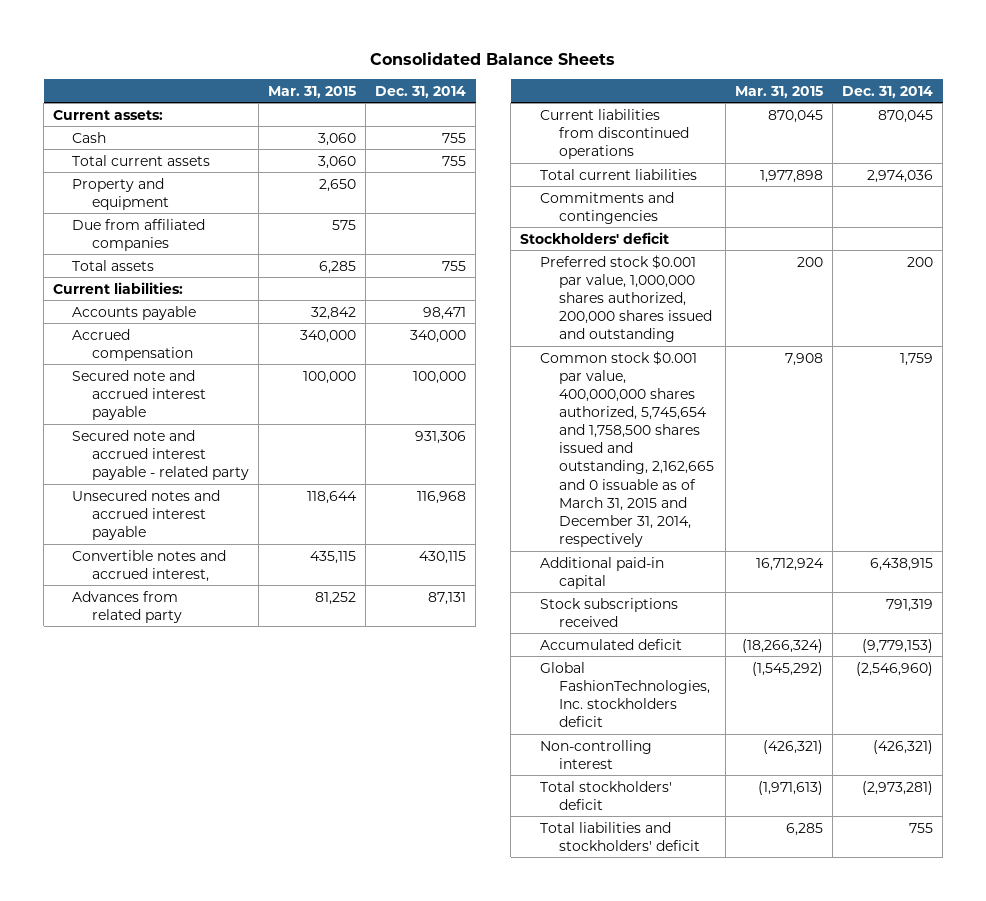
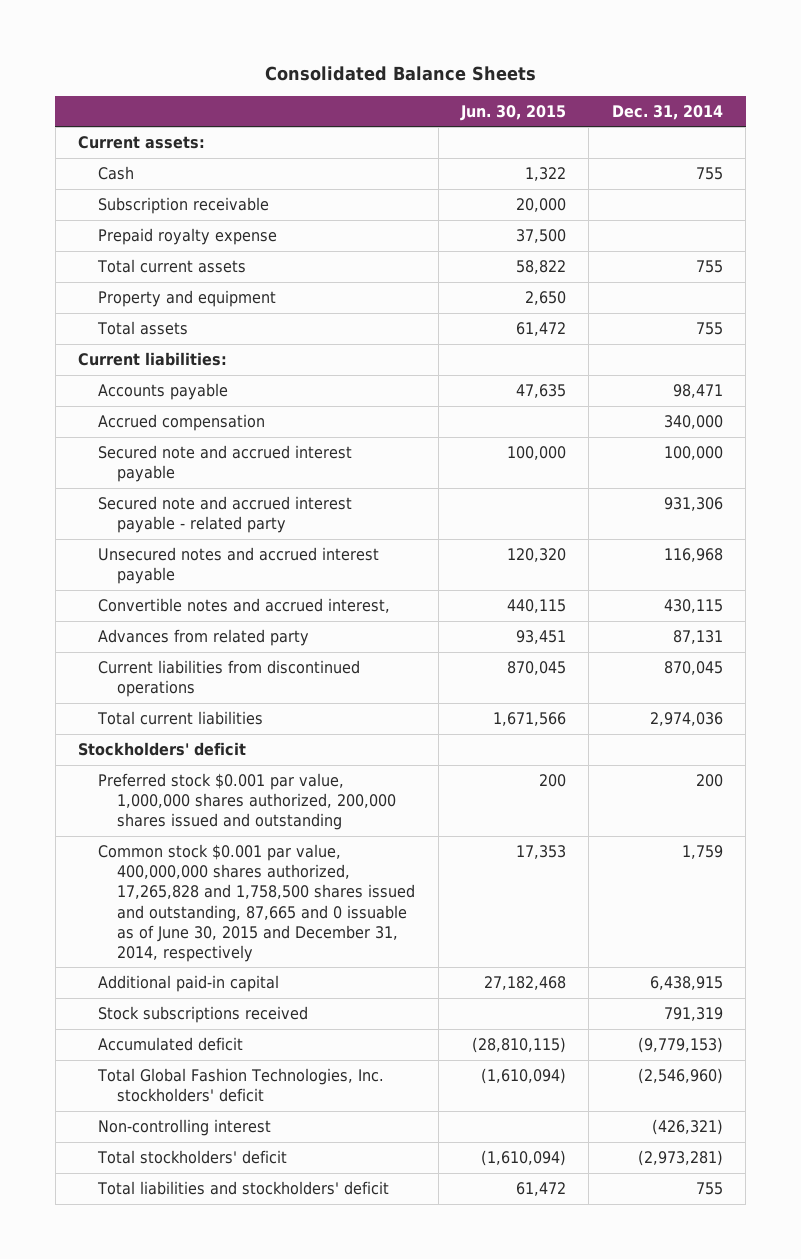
[267,85,356,98] Mar. 31, 2015 -> none
none -> [459,104,566,121] Jun. 30, 2015
none -> [97,197,269,215] Subscription receivable
none -> [97,228,277,246] Prepaid royalty expense
[72,218,206,251] Due from affiliated companies -> none
[539,191,674,224] Commitments and contingencies -> none
[539,350,714,548] Common stock $0.001 par value, 400,000,000 shares authorized, 5,745,654 and 1,758,500 shares issued and outstanding, 2,162,665 and 0 issuable as of March 31, 2015 and December 31, 2014, respectively -> [97,844,416,962] Common stock $0.001 par value, 400,000,000 shares authorized, 17,265,828 and 1,758,500 shares issued and outstanding, 87,665 and 0 issuable as of June 30, 2015 and December 31, 2014, respectively
[539,661,710,727] Global FashionTechnologies, Inc. stockholders deficit -> [96,1068,384,1103] Total Global Fashion Technologies, Inc. stockholders' deficit

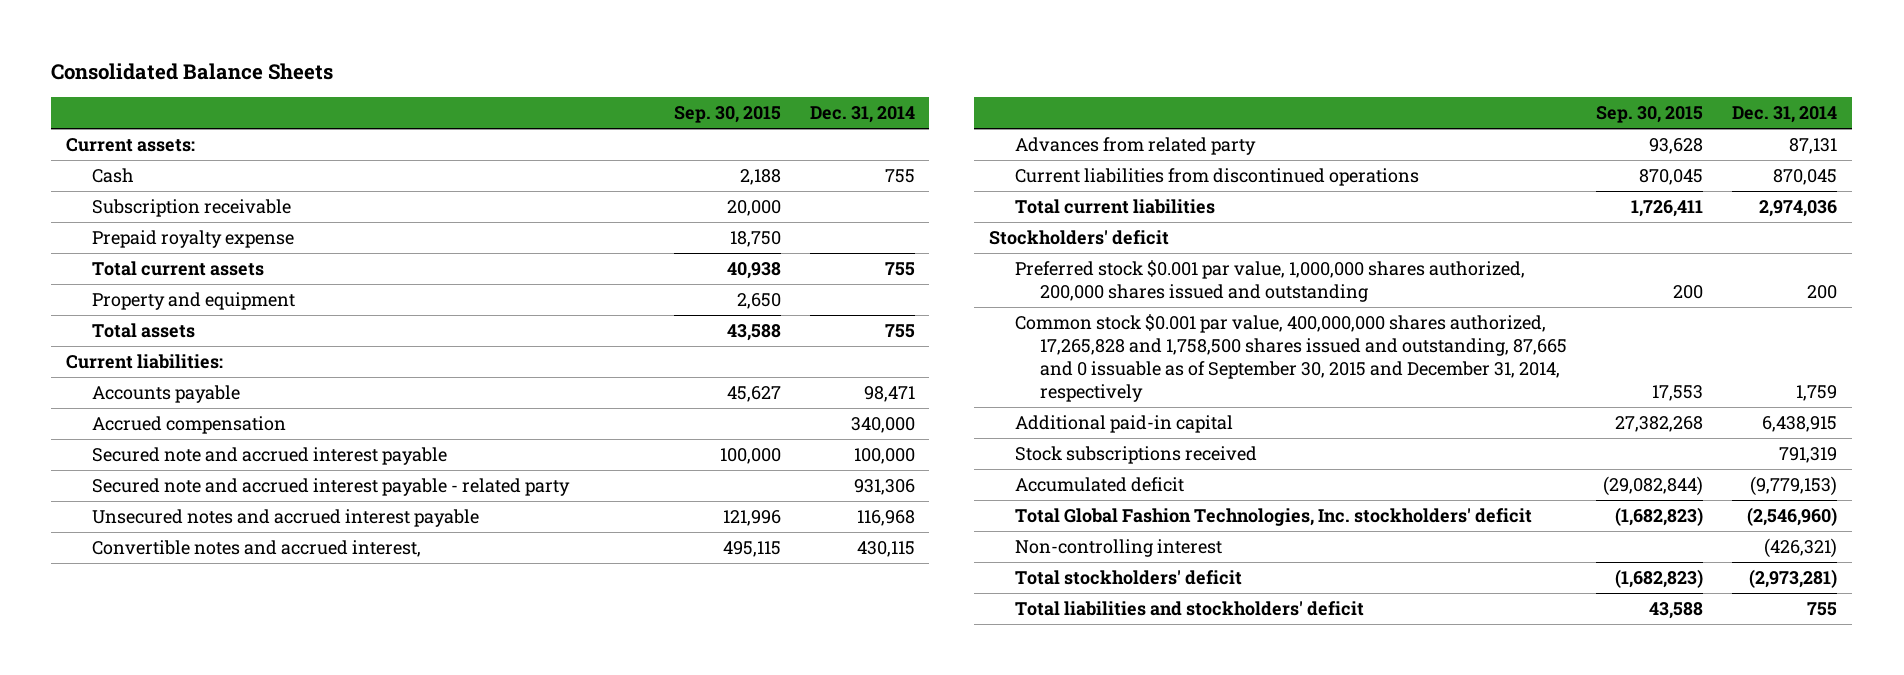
[459,104,566,121] Jun. 30, 2015 -> none
none -> [673,106,781,124] Sep. 30, 2015
[97,844,416,962] Common stock $0.001 par value, 400,000,000 shares authorized, 17,265,828 and 1,758,500 shares issued and outstanding, 87,665 and 0 issuable as of June 30, 2015 and December 31, 2014, respectively -> [1014,313,1568,402] Common stock $0.001 par value, 400,000,000 shares authorized, 17,265,828 and 1,758,500 shares issued and outstanding, 87,665 and 0 issuable as of September 30, 2015 and December 31, 2014, respectively

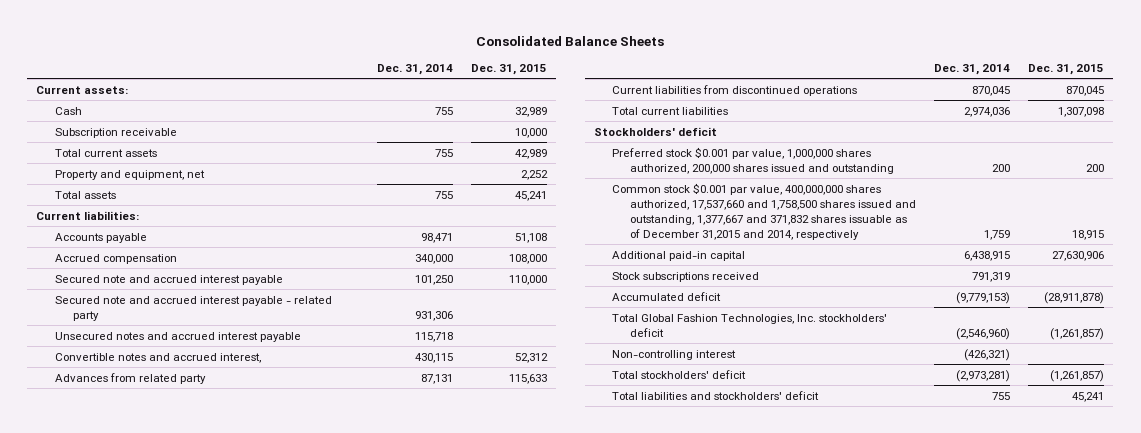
[673,106,781,124] Sep. 30, 2015 -> none
none -> [470,63,547,75] Dec. 31, 2015
[91,229,294,248] Prepaid royalty expense -> none
[91,291,295,310] Property and equipment -> [54,169,205,180] Property and equipment, net
[853,447,915,464] 100,000 -> [414,274,453,285] 101,250
[856,509,915,526] 116,968 -> [414,331,453,342] 115,718
[1014,313,1568,402] Common stock $0.001 par value, 400,000,000 shares authorized, 17,265,828 and 1,758,500 shares issued and outstanding, 87,665 and 0 issuable as of September 30, 2015 and December 31, 2014, respectively -> [612,182,917,240] Common stock $0.001 par value, 400,000,000 shares authorized, 17,537,660 and 1,758,500 shares issued and outstanding, 1,377,667 and 371,832 shares issuable as of December 31,2015 and 2014, respectively

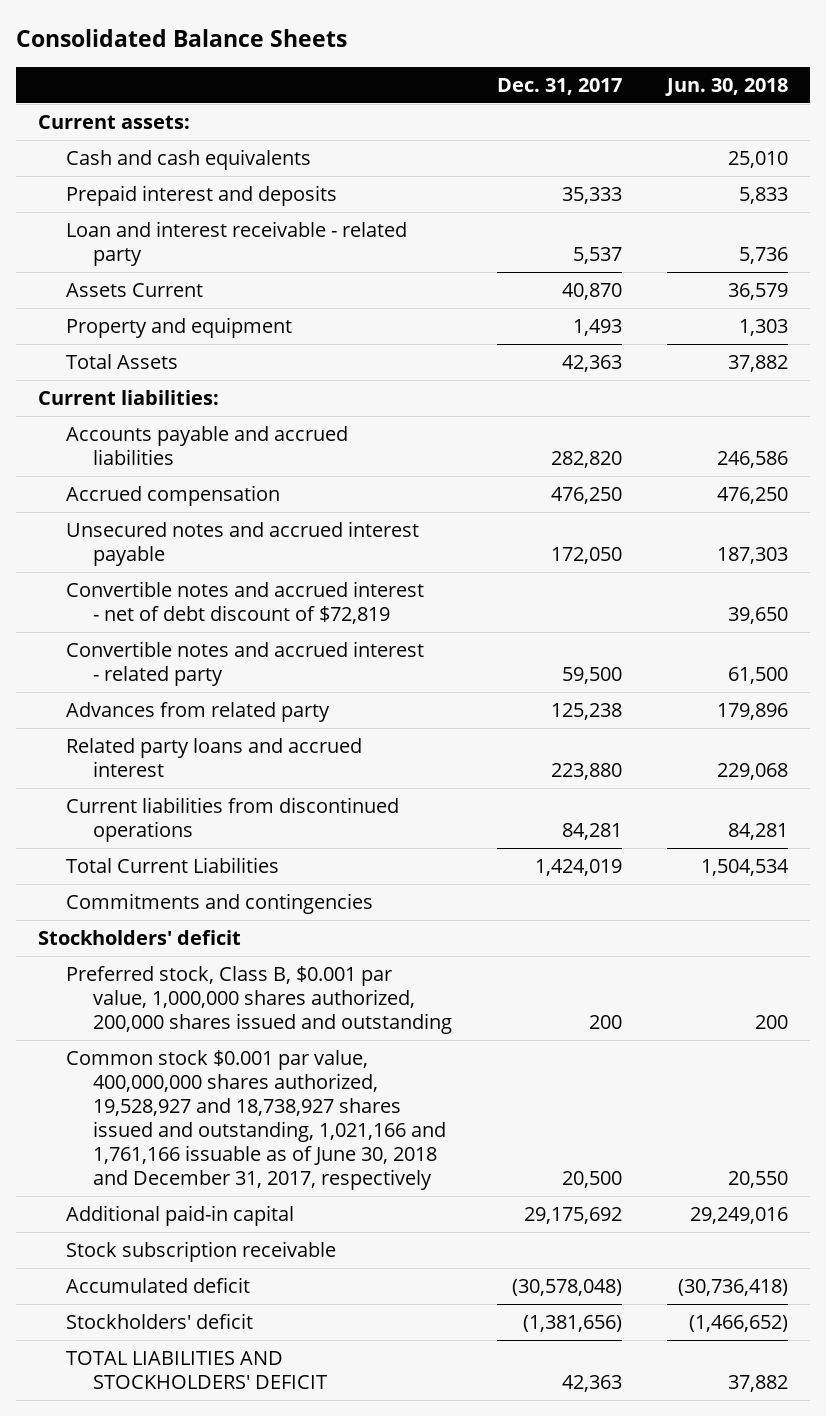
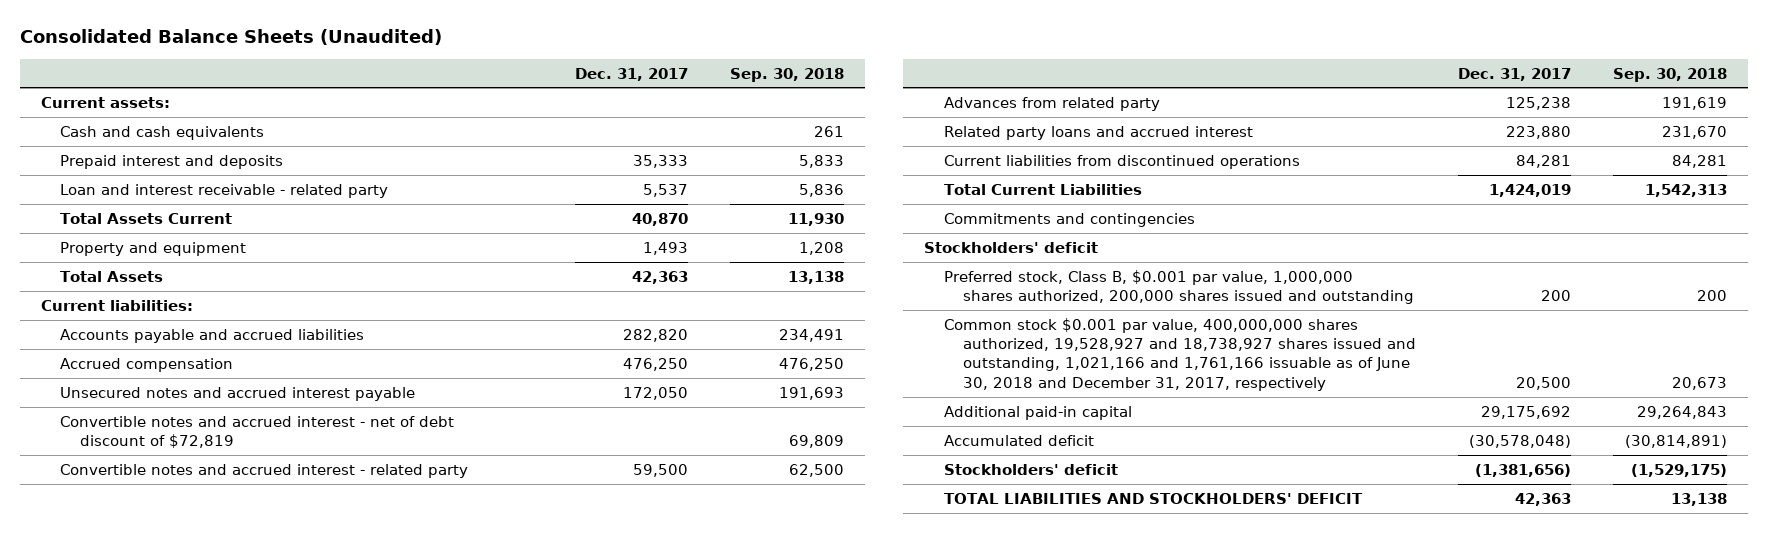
[16,28,348,47] Consolidated Balance Sheets -> [19,29,442,46] Consolidated Balance Sheets (Unaudited)
[664,77,788,96] Jun. 30, 2018 -> none
none -> [729,67,844,82] Sep. 30, 2018
[65,282,203,297] Assets Current -> [60,212,233,224] Total Assets Current
[65,1240,336,1262] Stock subscription receivable -> none

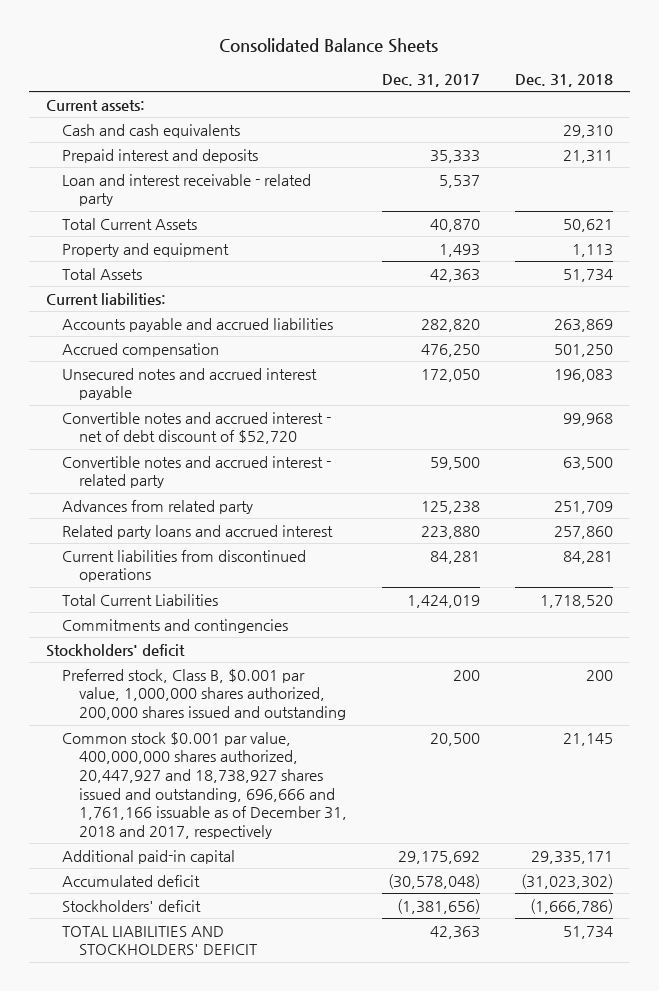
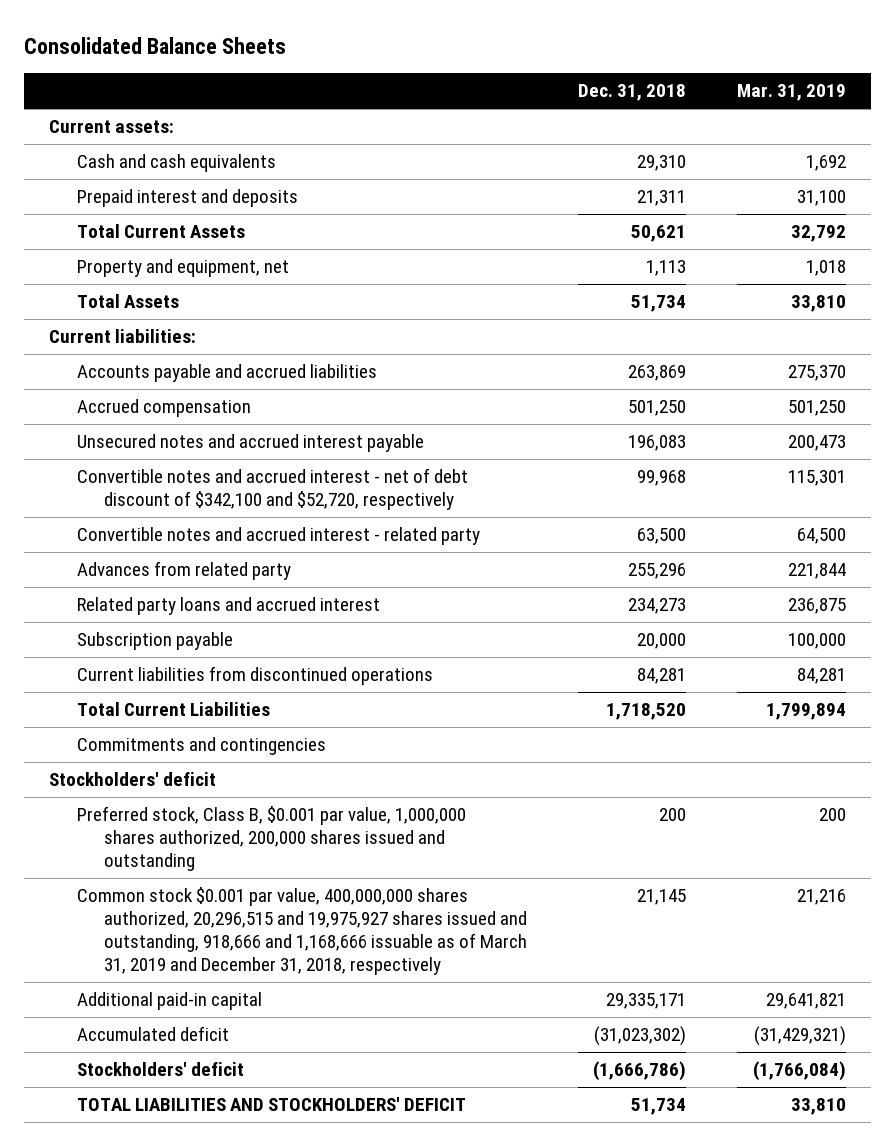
[381,73,480,87] Dec. 31, 2017 -> none
none -> [736,84,846,102] Mar. 31, 2019
[62,173,312,207] Loan and interest receivable - related party -> none
[62,242,230,257] Property and equipment -> [76,259,289,278] Property and equipment, net
[62,411,332,445] Convertible notes and accrued interest - net of debt discount of $52,720 -> [76,468,468,511] Convertible notes and accrued interest - net of debt discount of $342,100 and $52,720, respectively
[553,500,613,514] 251,709 -> [627,563,686,580] 255,296
[553,525,613,539] 257,860 -> [627,598,686,615] 234,273
none -> [76,632,233,651] Subscription payable
[62,731,347,839] Common stock $0.001 par value, 400,000,000 shares authorized, 20,447,927 and 18,738,927 shares issued and outstanding, 696,666 and 1,761,166 issuable as of December 31, 2018 and 2017, respectively -> [76,887,527,976] Common stock $0.001 par value, 400,000,000 shares authorized, 20,296,515 and 19,975,927 shares issued and outstanding, 918,666 and 1,168,666 issuable as of March 31, 2019 and December 31, 2018, respectively

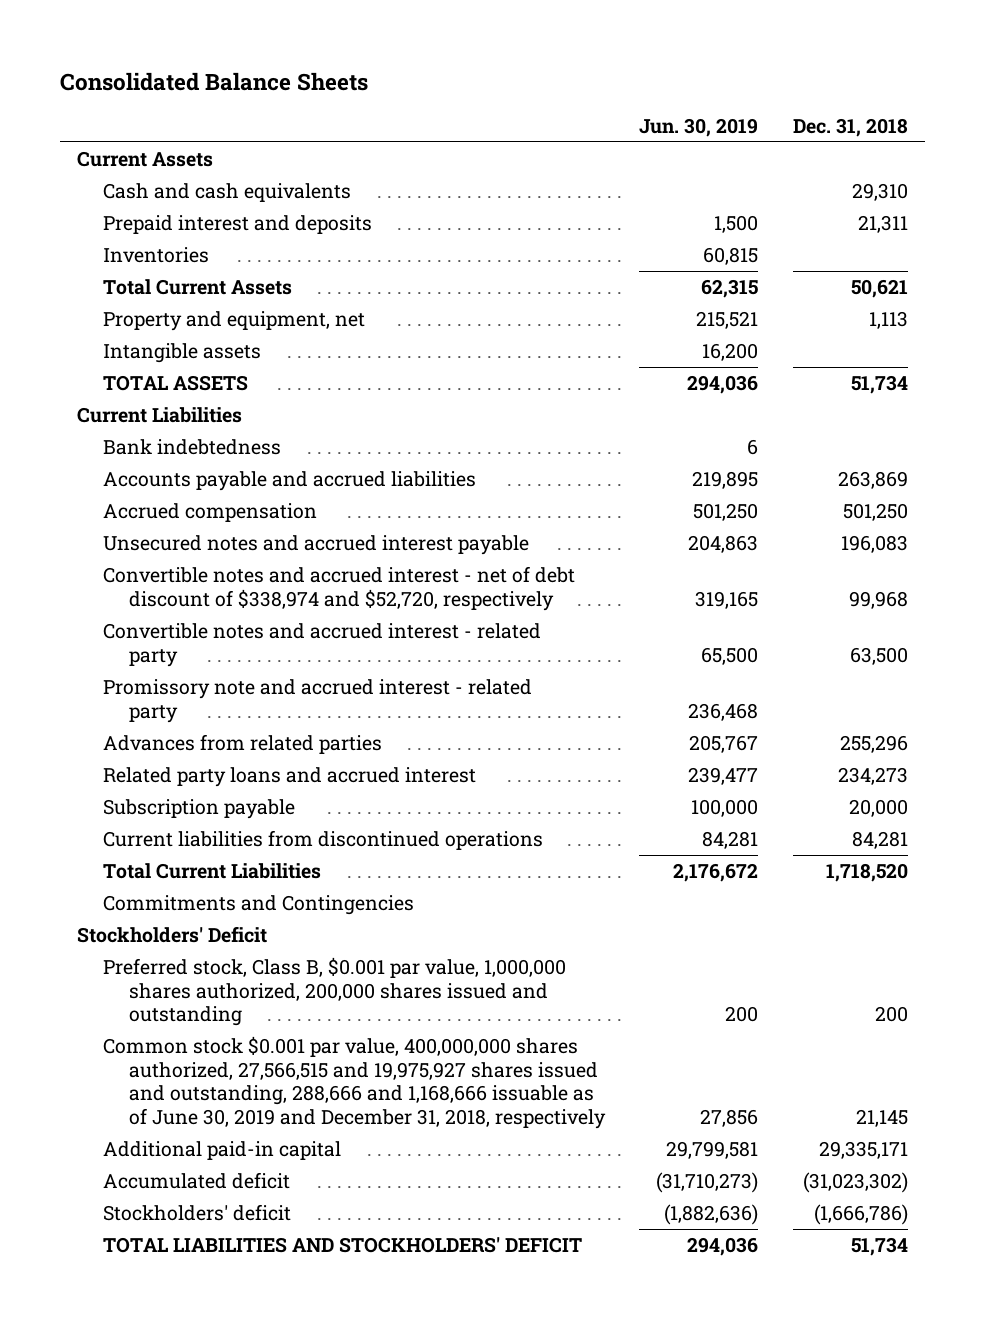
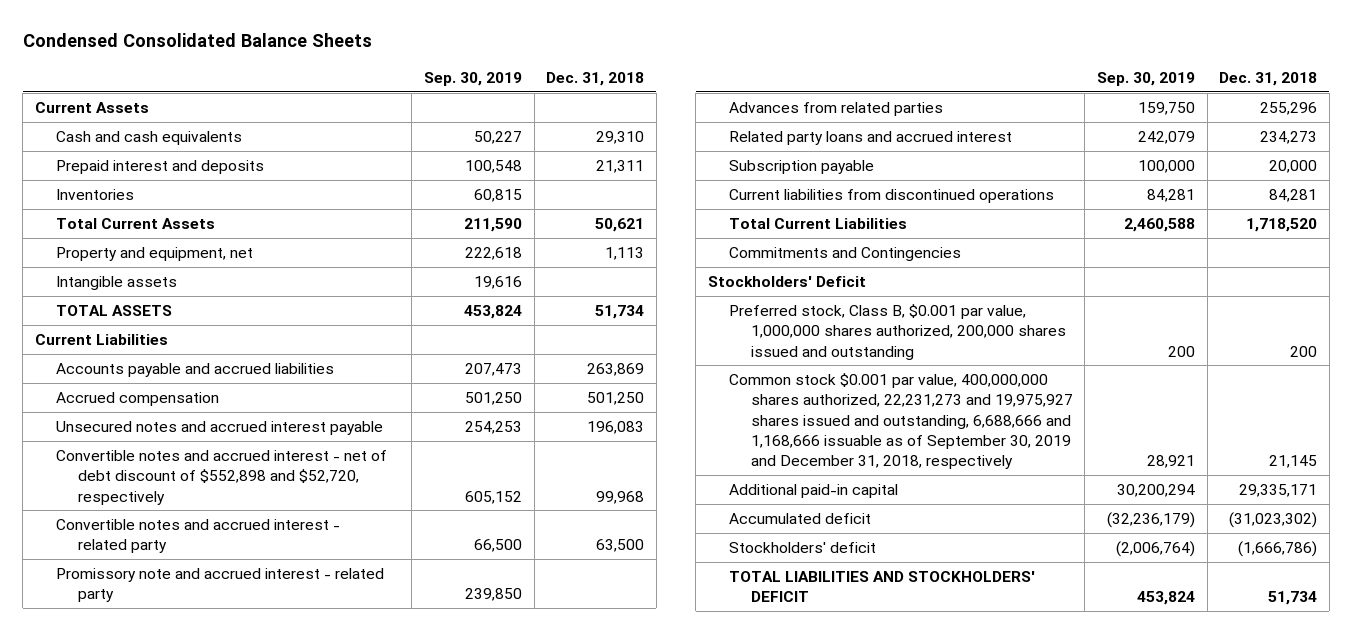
[59,72,368,92] Consolidated Balance Sheets -> [22,33,372,48] Condensed Consolidated Balance Sheets
[639,117,759,137] Jun. 30, 2019 -> none
none -> [424,71,523,86] Sep. 30, 2019
[102,439,281,456] Bank indebtedness -> none
[102,566,575,611] Convertible notes and accrued interest - net of debt discount of $338,974 and $52,720, respectively -> [56,450,388,505] Convertible notes and accrued interest - net of debt discount of $552,898 and $52,720, respectively
[102,1036,606,1130] Common stock $0.001 par value, 400,000,000 shares authorized, 27,566,515 and 19,975,927 shares issued and outstanding, 288,666 and 1,168,666 issuable as of June 30, 2019 and December 31, 2018, respectively -> [729,373,1073,470] Common stock $0.001 par value, 400,000,000 shares authorized, 22,231,273 and 19,975,927 shares issued and outstanding, 6,688,666 and 1,168,666 issuable as of September 30, 2019 and December 31, 2018, respectively

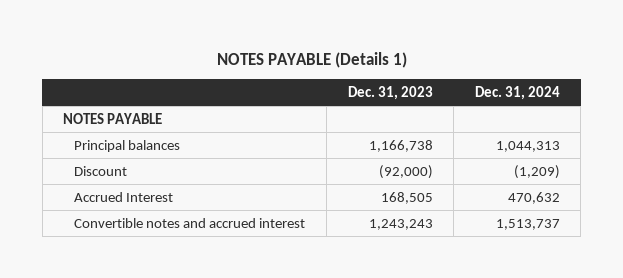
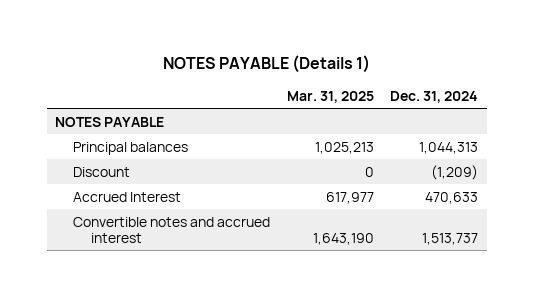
[347,86,433,101] Dec. 31, 2023 -> none
none -> [286,90,374,103] Mar. 31, 2025
[507,191,560,204] 470,632 -> [425,191,479,204] 470,633

